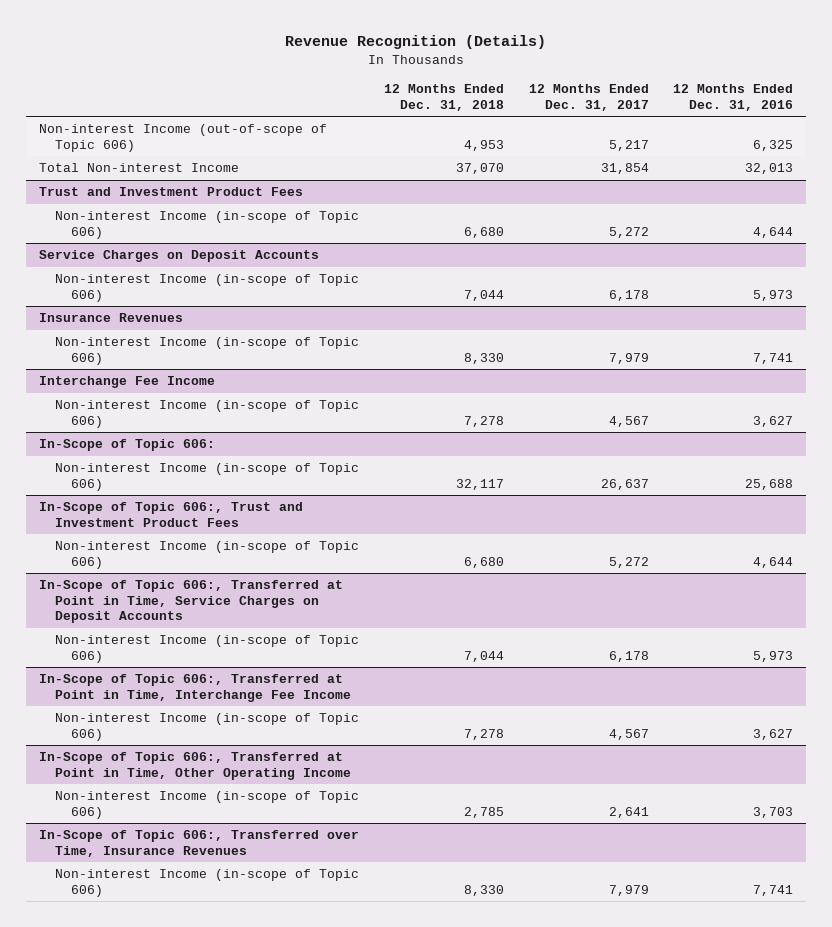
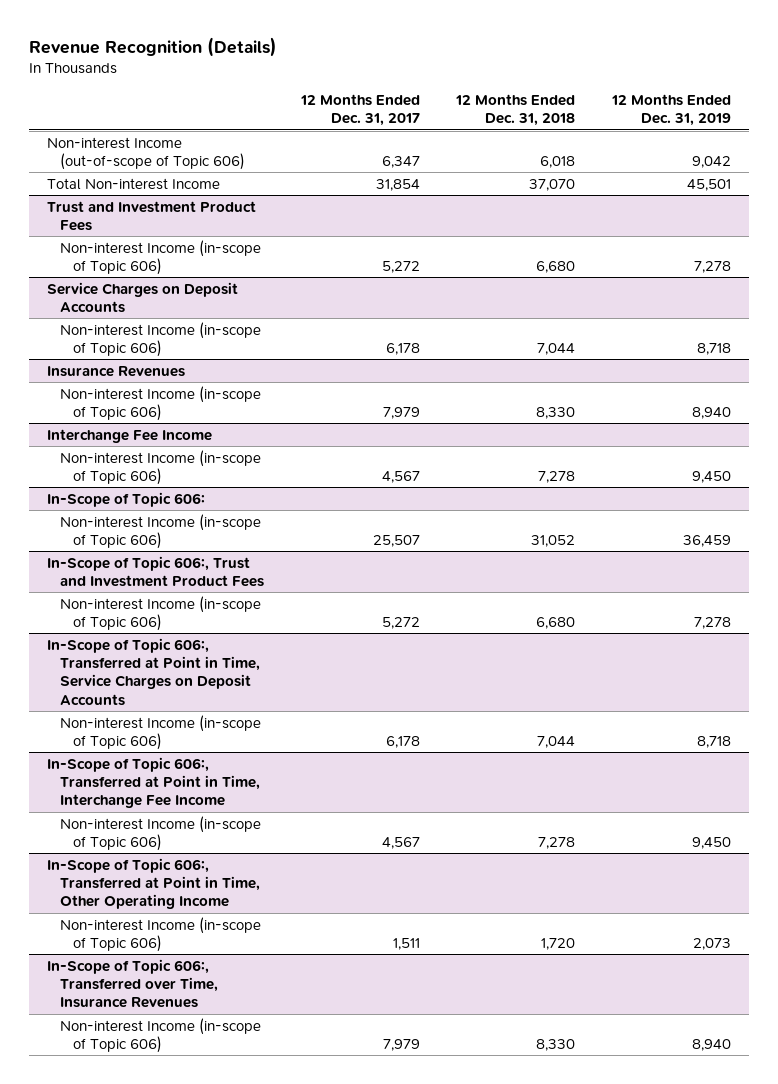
[673,84,794,111] 12 Months Ended Dec. 31, 2016 -> none
none -> [610,93,731,127] 12 Months Ended Dec. 31, 2019
[463,139,504,151] 4,953 -> [540,156,576,169] 6,018
[608,139,649,151] 5,217 -> [381,156,420,169] 6,347
[455,478,504,490] 32,117 -> [531,535,576,548] 31,052
[600,478,649,490] 26,637 -> [372,535,420,548] 25,507
[463,806,504,818] 2,785 -> [541,938,576,951] 1,720
[608,806,649,818] 2,641 -> [392,938,420,951] 1,511

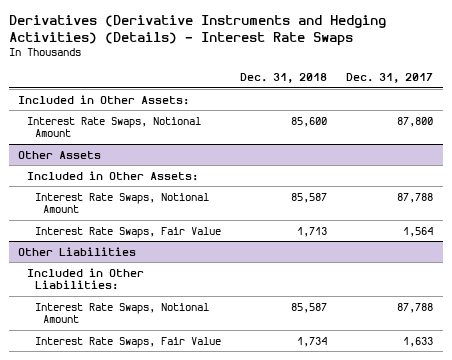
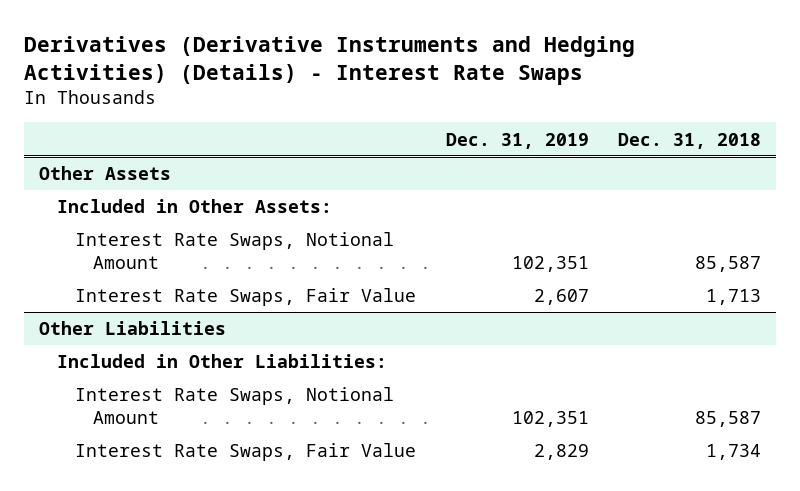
[346,73,434,84] Dec. 31, 2017 -> none
none -> [445,132,589,149] Dec. 31, 2019
[18,94,190,105] Included in Other Assets: -> none
[26,116,201,138] Interest Rate Swaps, Notional Amount -> none

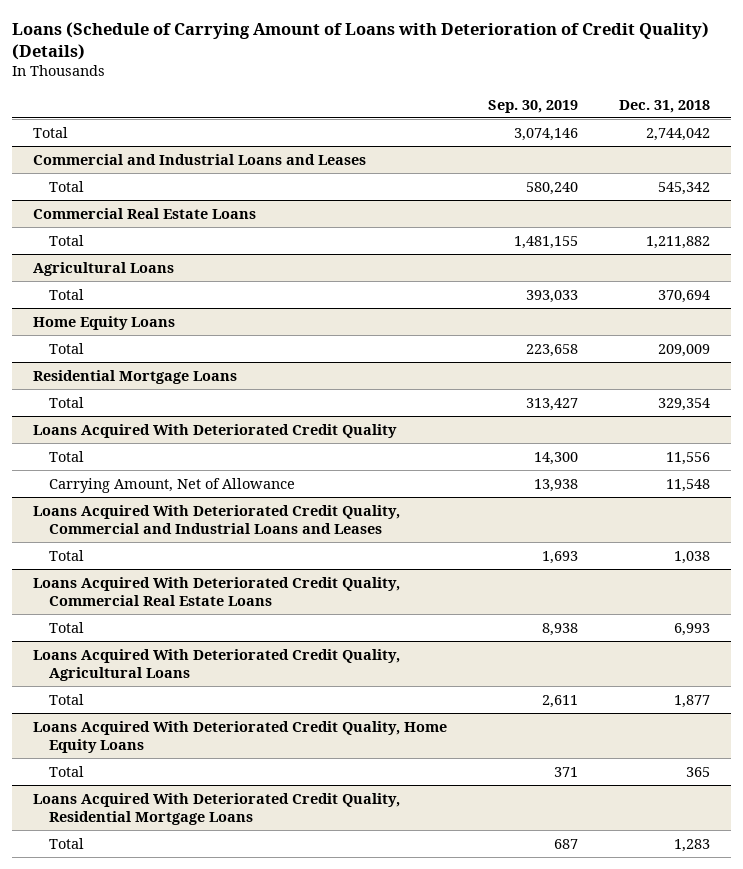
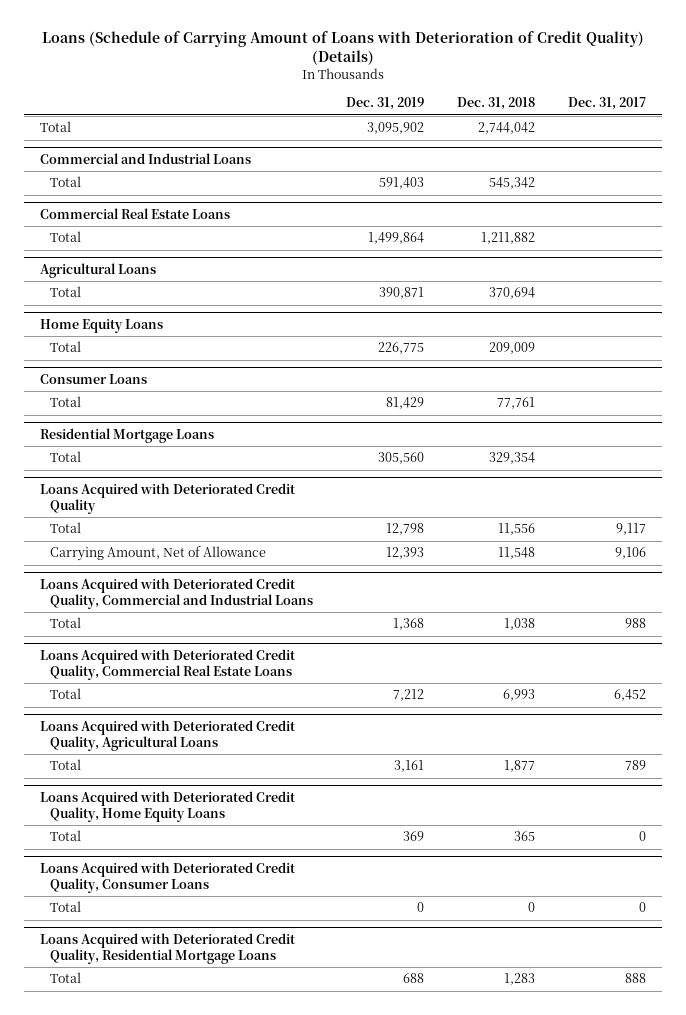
[488,99,579,113] Sep. 30, 2019 -> none
none -> [345,97,424,111] Dec. 31, 2019
none -> [567,97,646,111] Dec. 31, 2017
[33,153,367,165] Commercial and Industrial Loans and Leases -> [40,153,252,165] Commercial and Industrial Loans
none -> [40,374,148,385] Consumer Loans
none -> [49,396,81,408] Total
[33,423,398,438] Loans Acquired With Deteriorated Credit Quality -> [40,483,296,514] Loans Acquired with Deteriorated Credit Quality
[33,504,401,534] Loans Acquired With Deteriorated Credit Quality, Commercial and Industrial Loans and Leases -> [40,578,313,609] Loans Acquired with Deteriorated Credit Quality, Commercial and Industrial Loans
[33,576,401,606] Loans Acquired With Deteriorated Credit Quality, Commercial Real Estate Loans -> [40,649,296,680] Loans Acquired with Deteriorated Credit Quality, Commercial Real Estate Loans
[33,648,401,681] Loans Acquired With Deteriorated Credit Quality, Agricultural Loans -> [40,720,296,751] Loans Acquired with Deteriorated Credit Quality, Agricultural Loans
[33,720,448,753] Loans Acquired With Deteriorated Credit Quality, Home Equity Loans -> [40,791,296,822] Loans Acquired with Deteriorated Credit Quality, Home Equity Loans
none -> [40,862,296,893] Loans Acquired with Deteriorated Credit Quality, Consumer Loans
none -> [49,901,81,913] Total
[33,792,401,825] Loans Acquired With Deteriorated Credit Quality, Residential Mortgage Loans -> [40,933,296,964] Loans Acquired with Deteriorated Credit Quality, Residential Mortgage Loans

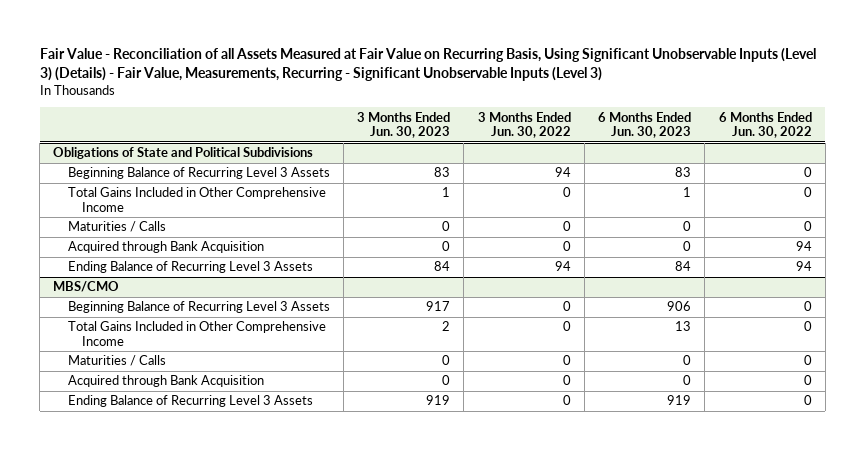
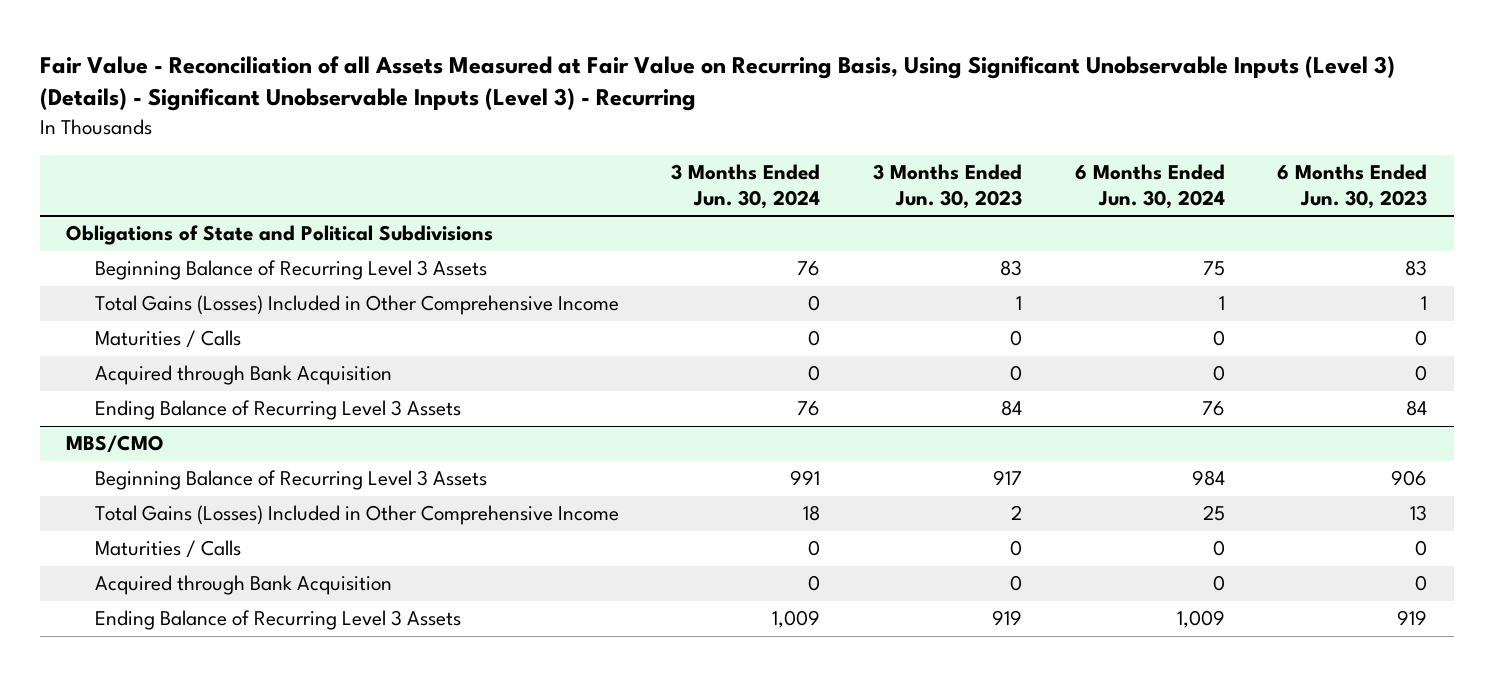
[39,47,816,82] Fair Value - Reconciliation of all Assets Measured at Fair Value on Recurring Basis, Using Significant Unobservable Inputs (Level 3) (Details) - Fair Value, Measurements, Recurring - Significant Unobservable Inputs (Level 3) -> [40,55,1396,112] Fair Value - Reconciliation of all Assets Measured at Fair Value on Recurring Basis, Using Significant Unobservable Inputs (Level 3) (Details) - Significant Unobservable Inputs (Level 3) - Recurring
[477,111,571,139] 3 Months Ended Jun. 30, 2022 -> none
[718,111,812,139] 6 Months Ended Jun. 30, 2022 -> none
none -> [671,163,821,209] 3 Months Ended Jun. 30, 2024
none -> [1074,163,1225,209] 6 Months Ended Jun. 30, 2024
[67,187,326,212] Total Gains Included in Other Comprehensive Income -> [94,295,619,316] Total Gains (Losses) Included in Other Comprehensive Income
[67,321,326,346] Total Gains Included in Other Comprehensive Income -> [94,505,619,526] Total Gains (Losses) Included in Other Comprehensive Income

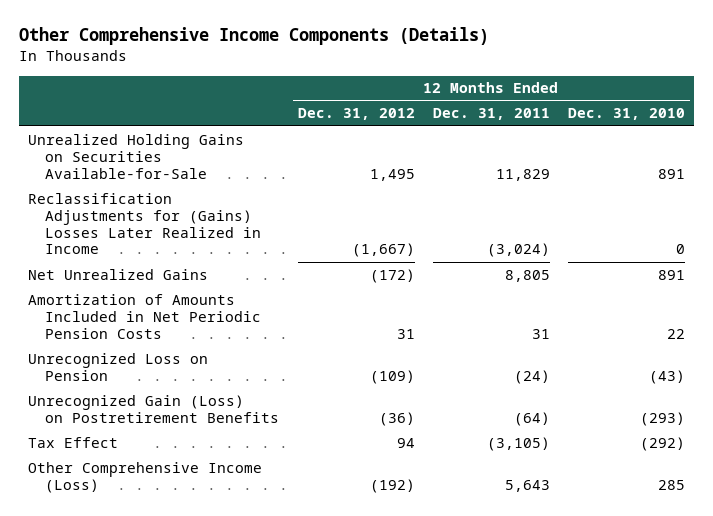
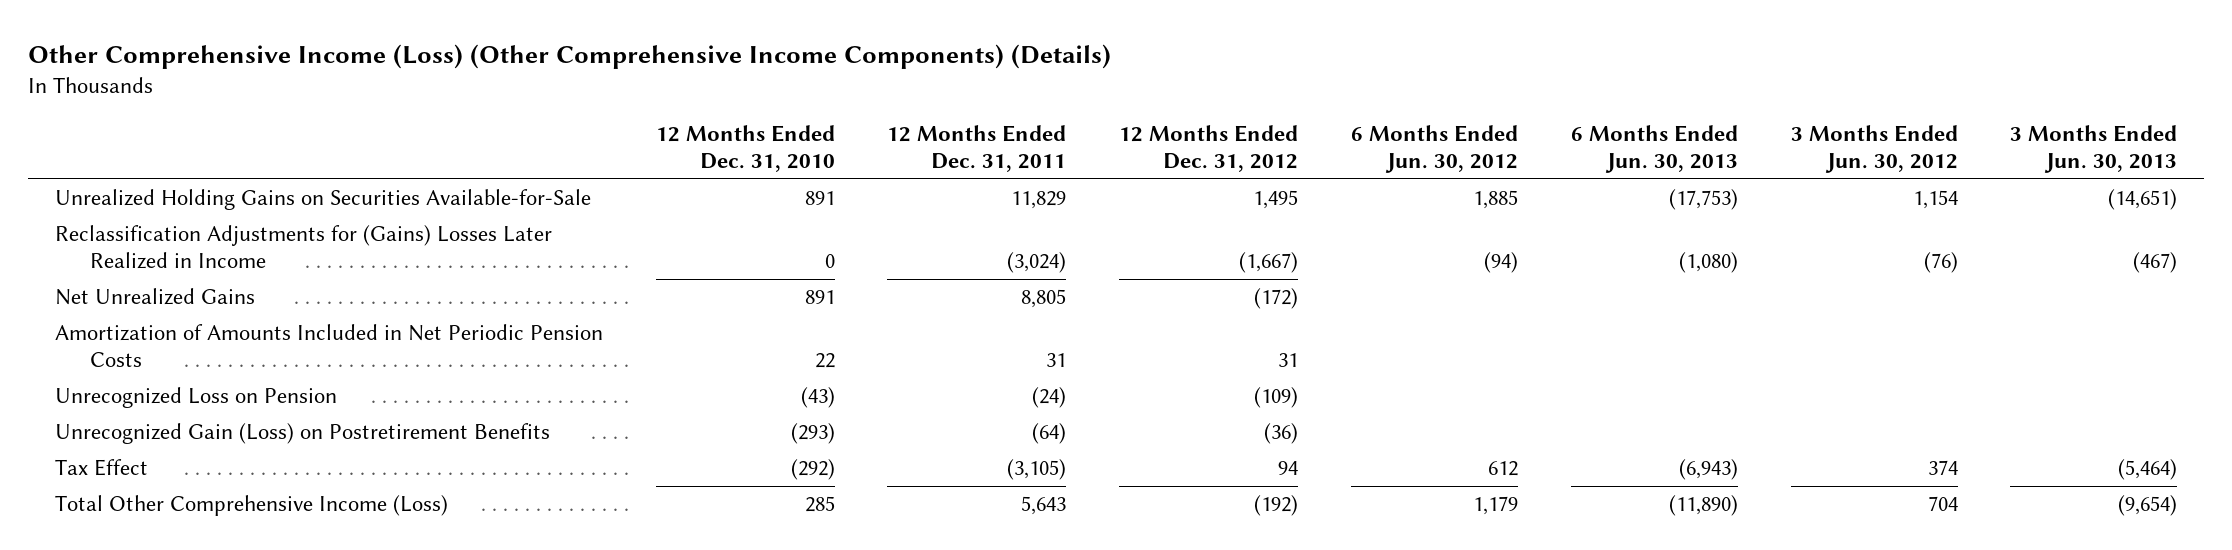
[18,27,489,46] Other Comprehensive Income Components (Details) -> [28,44,1112,70] Other Comprehensive Income (Loss) (Other Comprehensive Income Components) (Details)
none -> [1350,125,1518,173] 6 Months Ended Jun. 30, 2012
none -> [1570,125,1738,173] 6 Months Ended Jun. 30, 2013
none -> [1790,125,1958,173] 3 Months Ended Jun. 30, 2012
none -> [2010,125,2178,173] 3 Months Ended Jun. 30, 2013
[27,461,262,493] Other Comprehensive Income (Loss) -> [54,495,448,517] Total Other Comprehensive Income (Loss)

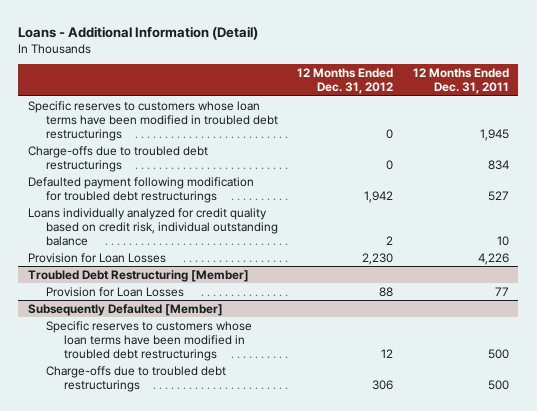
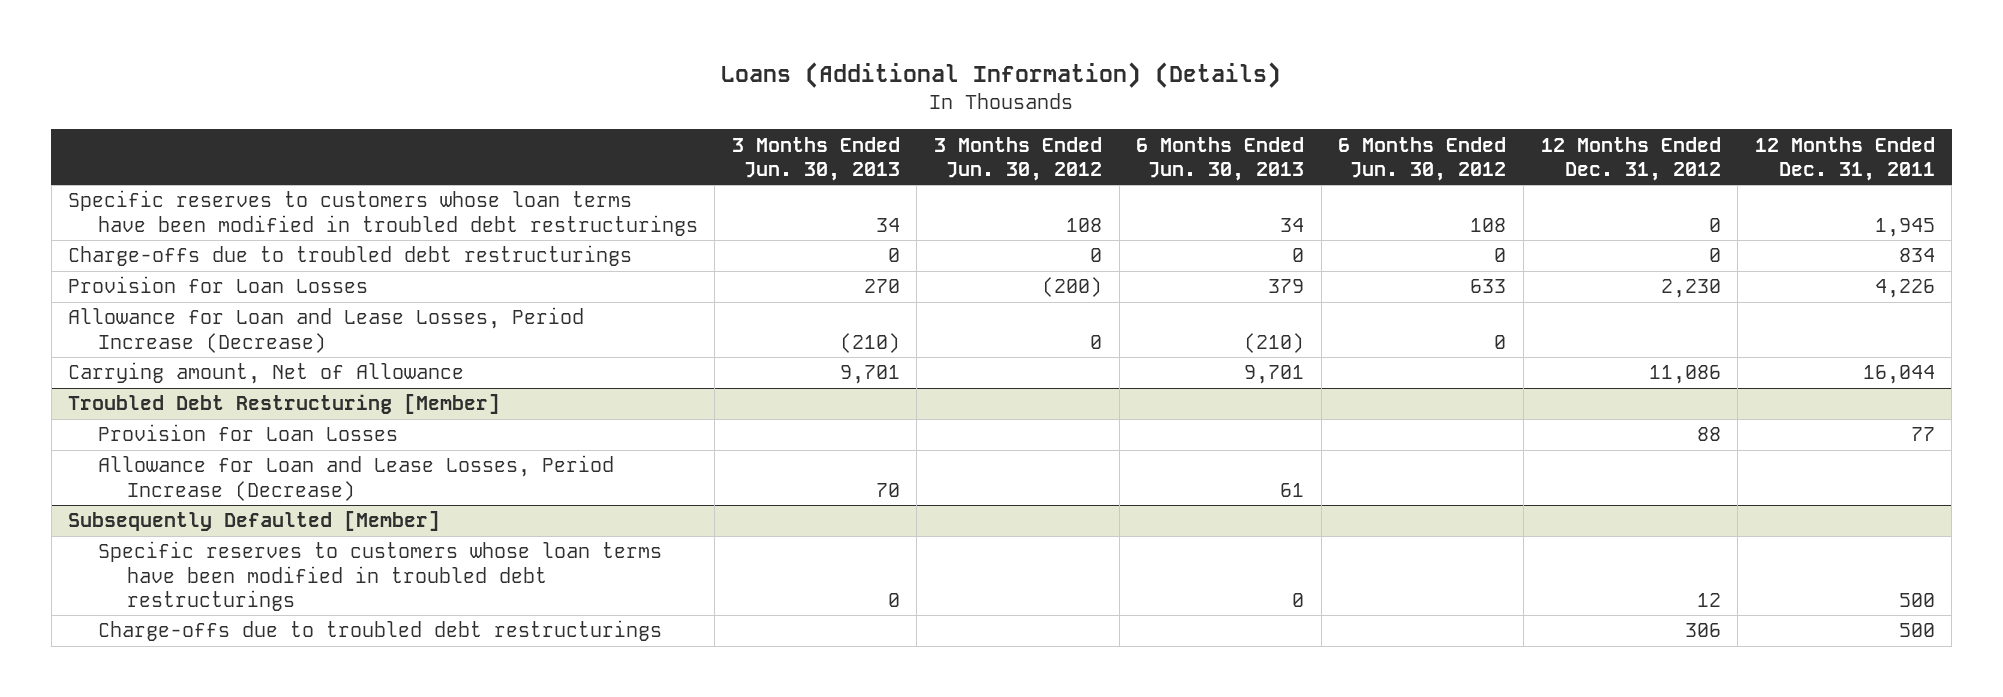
[18,25,259,40] Loans - Additional Information (Detail) -> [721,62,1282,89] Loans (Additional Information) (Details)
none -> [731,136,900,182] 3 Months Ended Jun. 30, 2013
none -> [934,136,1103,182] 3 Months Ended Jun. 30, 2012
none -> [1136,136,1305,182] 6 Months Ended Jun. 30, 2013
none -> [1338,136,1507,182] 6 Months Ended Jun. 30, 2012
[28,176,255,203] Defaulted payment following modification for troubled debt restructurings -> none
[28,207,278,246] Loans individually analyzed for credit quality based on credit risk, individual outstanding balance -> none
none -> [68,307,585,353] Allowance for Loan and Lease Losses, Period Increase (Decrease)
none -> [68,362,465,385] Carrying amount, Net of Allowance
none -> [97,455,614,501] Allowance for Loan and Lease Losses, Period Increase (Decrease)

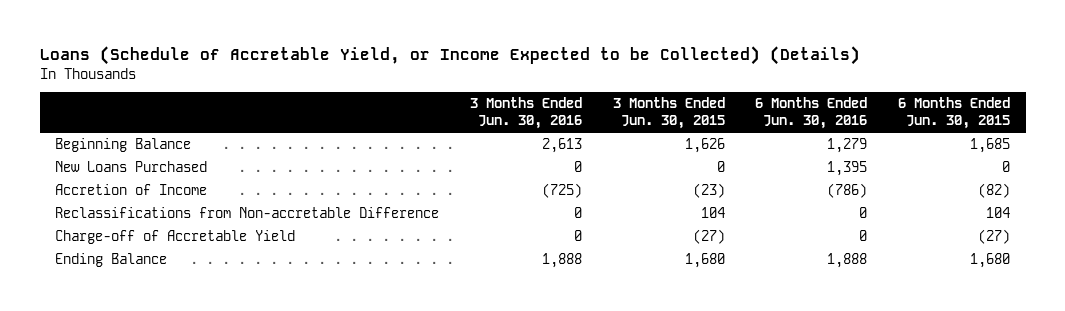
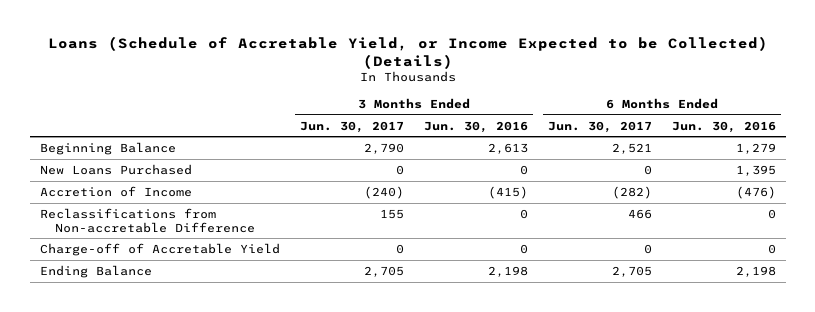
[612,97,725,130] 3 Months Ended Jun. 30, 2015 -> none
[898,97,1011,130] 6 Months Ended Jun. 30, 2015 -> none
none -> [299,120,404,133] Jun. 30, 2017
none -> [547,120,652,133] Jun. 30, 2017
[541,183,582,199] (725) -> [487,185,528,199] (415)
[827,183,868,199] (786) -> [735,185,776,199] (476)
[541,253,582,269] 1,888 -> [487,265,528,277] 2,198
[827,253,868,269] 1,888 -> [735,265,776,277] 2,198

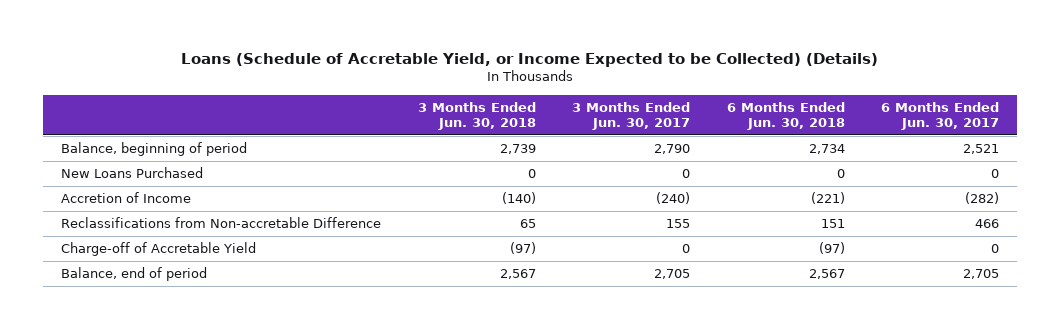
[423,120,528,133] Jun. 30, 2016 -> none
[671,120,776,133] Jun. 30, 2016 -> none
none -> [417,101,536,131] 3 Months Ended Jun. 30, 2018
none -> [726,101,845,131] 6 Months Ended Jun. 30, 2018
[39,141,176,155] Beginning Balance -> [61,142,248,157] Balance, beginning of period
[39,264,152,278] Ending Balance -> [61,267,208,282] Balance, end of period

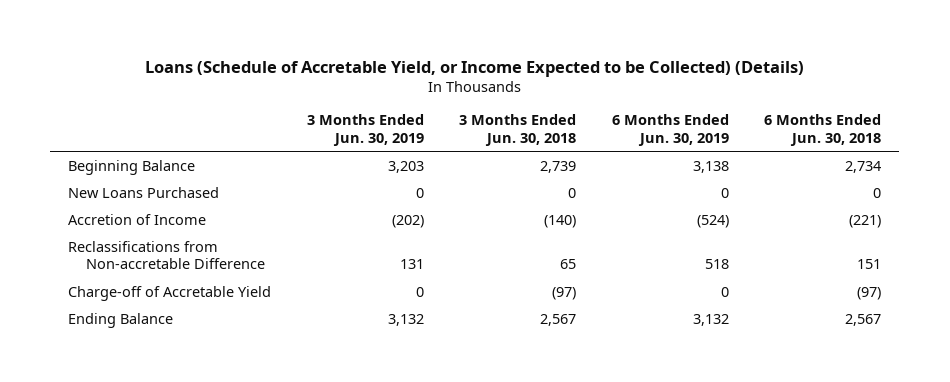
[572,101,691,131] 3 Months Ended Jun. 30, 2017 -> none
[881,101,1000,131] 6 Months Ended Jun. 30, 2017 -> none
none -> [306,114,424,147] 3 Months Ended Jun. 30, 2019
none -> [611,114,729,147] 6 Months Ended Jun. 30, 2019
[61,142,248,157] Balance, beginning of period -> [68,159,196,175] Beginning Balance
[61,267,208,282] Balance, end of period -> [68,312,174,328] Ending Balance

